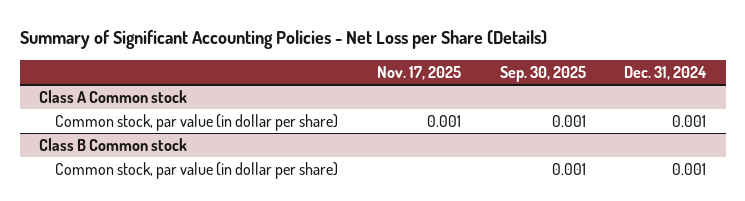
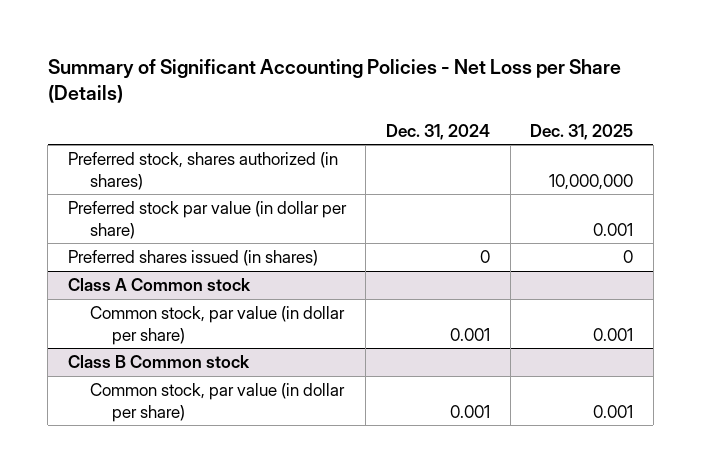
[376,65,461,80] Nov. 17, 2025 -> none
[499,65,586,82] Sep. 30, 2025 -> none
none -> [530,123,634,140] Dec. 31, 2025
none -> [67,151,338,190] Preferred stock, shares authorized (in shares)
none -> [67,200,347,239] Preferred stock par value (in dollar per share)
none -> [67,249,318,266] Preferred shares issued (in shares)

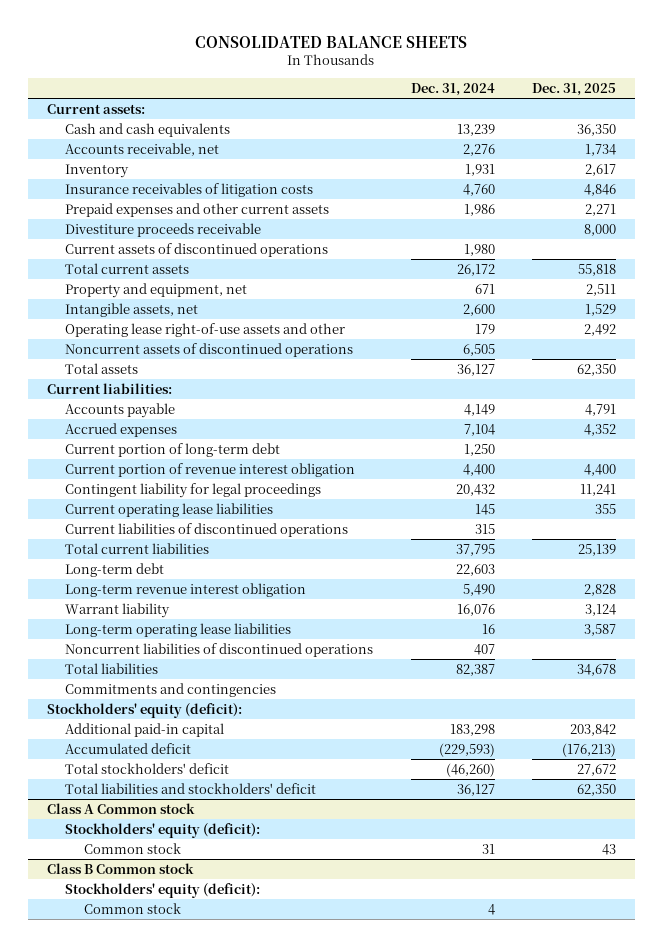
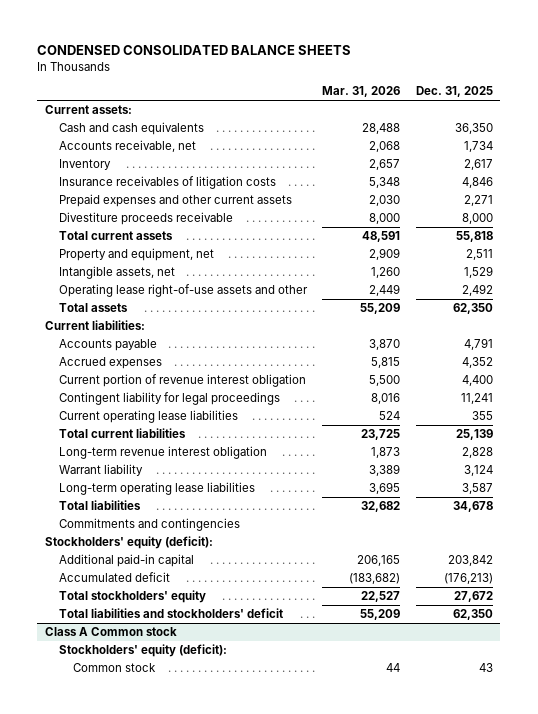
[195,36,468,49] CONSOLIDATED BALANCE SHEETS -> [37,45,352,56] CONDENSED CONSOLIDATED BALANCE SHEETS
[410,83,495,97] Dec. 31, 2024 -> none
none -> [322,86,401,98] Mar. 31, 2026
[65,242,329,257] Current assets of discontinued operations -> none
[65,342,354,357] Noncurrent assets of discontinued operations -> none
[65,442,281,457] Current portion of long-term debt -> none
[65,522,349,537] Current liabilities of discontinued operations -> none
[65,562,165,577] Long-term debt -> none
[65,642,374,657] Noncurrent liabilities of discontinued operations -> none
[65,762,230,774] Total stockholders' deficit -> [59,590,207,604] Total stockholders' equity
[46,862,194,874] Class B Common stock -> none
[65,882,261,898] Stockholders' equity (deficit): -> none
[84,902,182,914] Common stock -> none

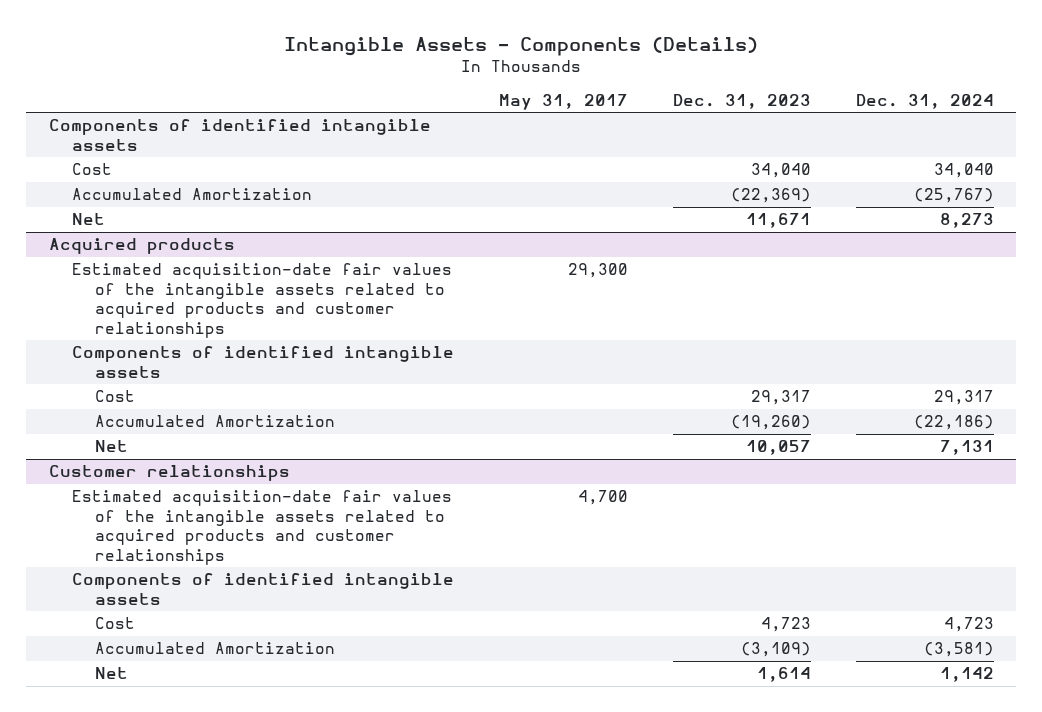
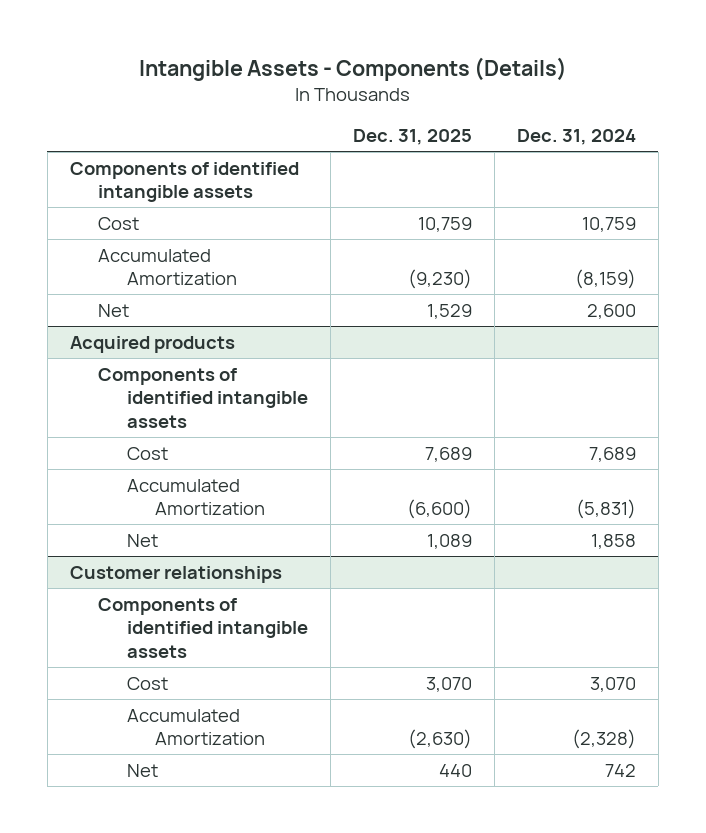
[498,93,628,110] May 31, 2017 -> none
[672,93,811,109] Dec. 31, 2023 -> none
none -> [352,129,472,146] Dec. 31, 2025
[933,163,994,179] 34,040 -> [581,216,636,232] 10,759
[913,188,994,204] (25,767) -> [574,269,636,290] (8,159)
[939,213,994,229] 8,273 -> [586,303,636,319] 2,600
[71,263,452,338] Estimated acquisition-date fair values of the intangible assets related to acquired products and customer relationships -> none
[933,390,994,406] 29,317 -> [588,446,636,462] 7,689
[913,415,994,431] (22,186) -> [575,499,636,520] (5,831)
[939,440,994,456] 7,131 -> [590,533,636,549] 1,858
[71,490,452,565] Estimated acquisition-date fair values of the intangible assets related to acquired products and customer relationships -> none
[943,617,994,633] 4,723 -> [589,676,636,692] 3,070
[923,642,994,658] (3,581) -> [571,729,636,750] (2,328)
[939,667,994,683] 1,142 -> [604,763,636,777] 742

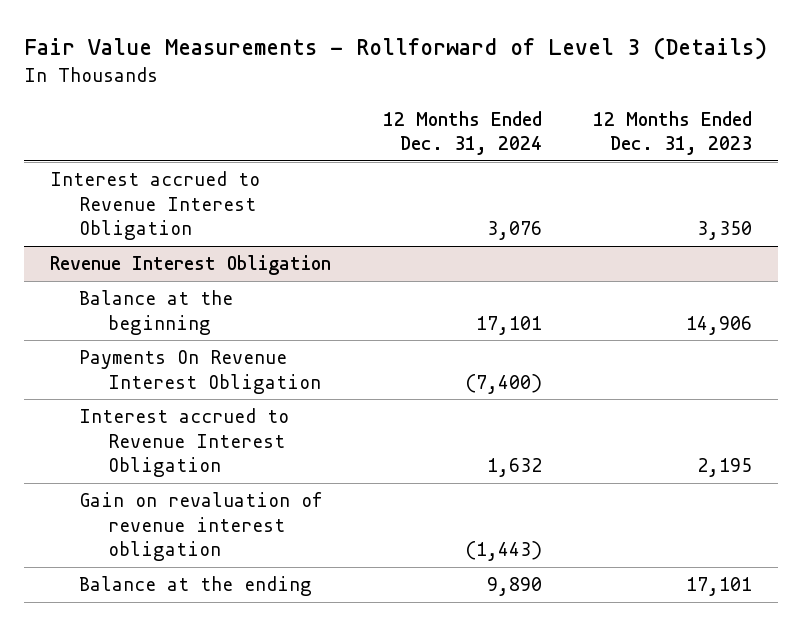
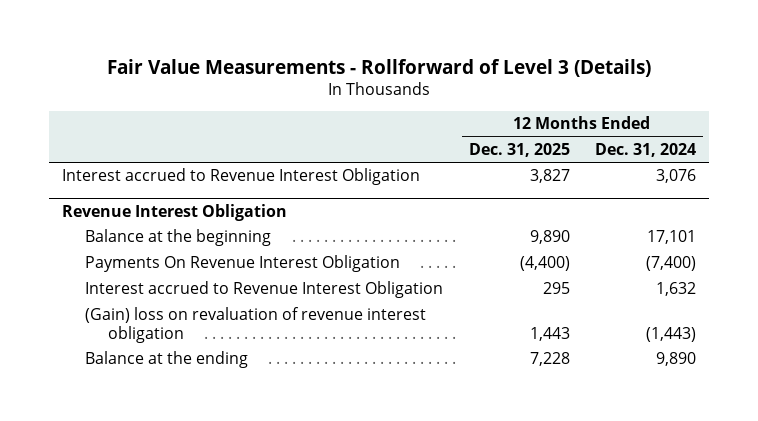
[593,110,753,156] 12 Months Ended Dec. 31, 2023 -> none
none -> [468,143,570,158] Dec. 31, 2025
[78,492,323,562] Gain on revaluation of revenue interest obligation -> [84,307,426,343] (Gain) loss on revaluation of revenue interest obligation

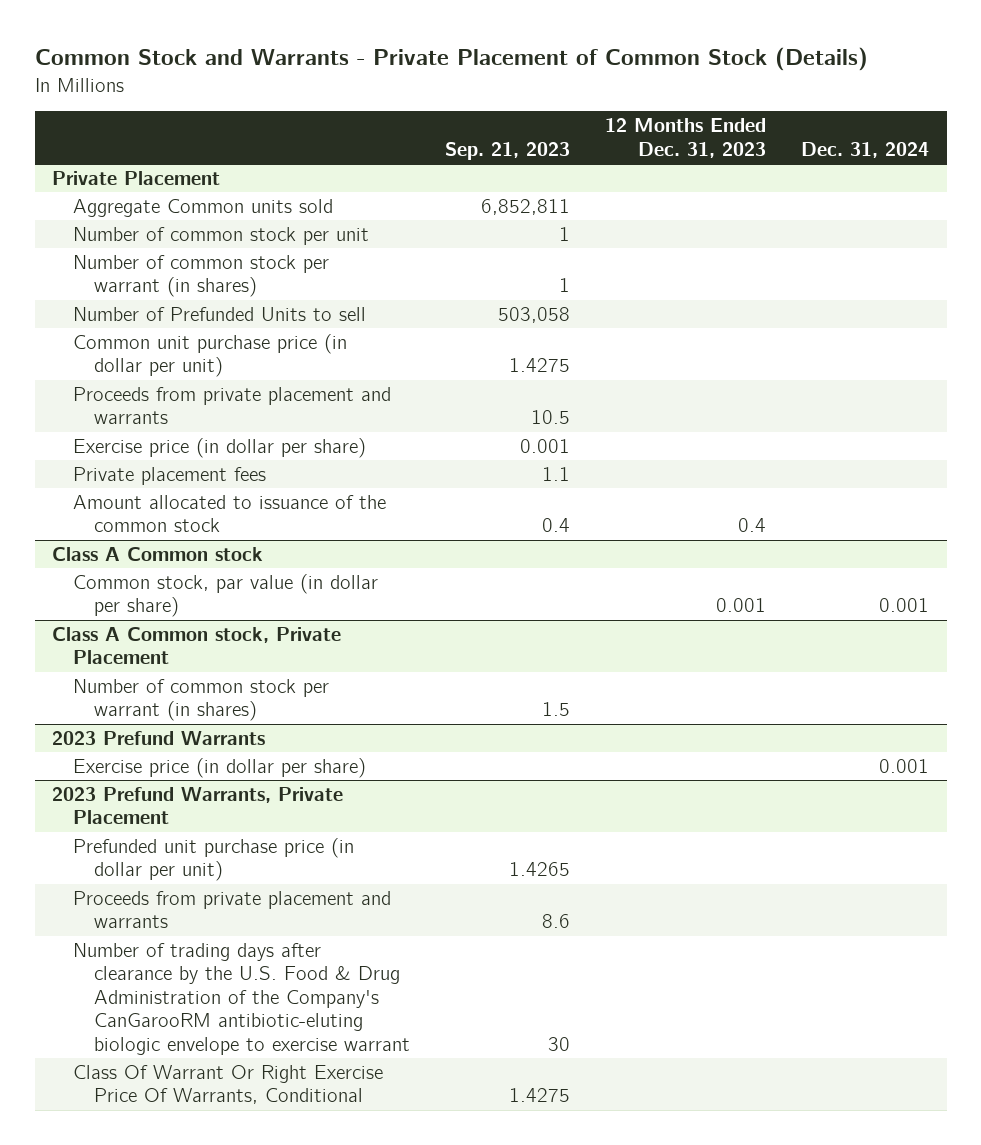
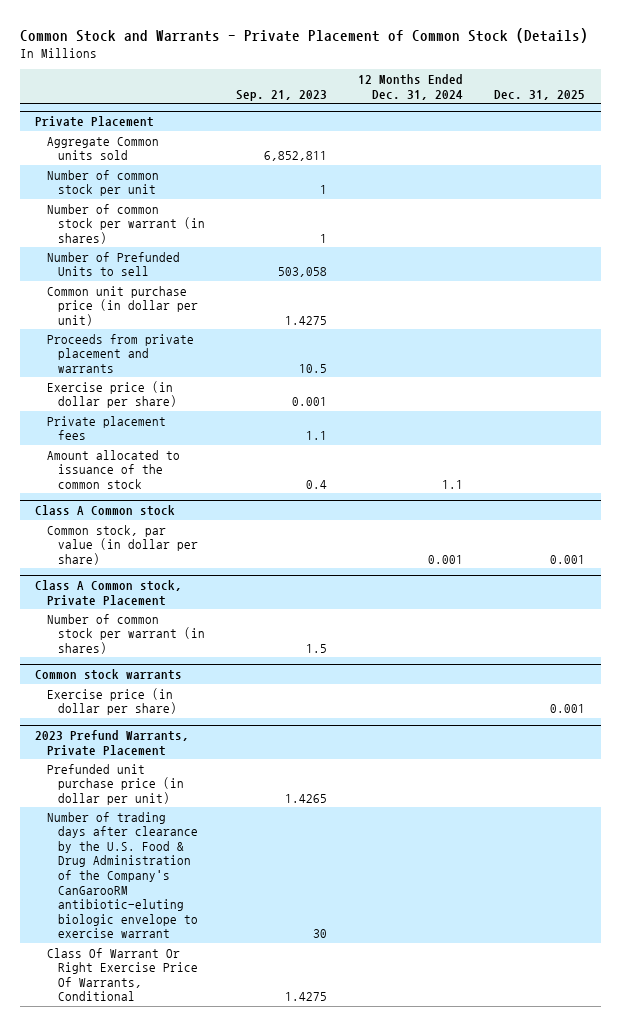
[605,118,767,158] 12 Months Ended Dec. 31, 2023 -> none
[801,141,930,158] Dec. 31, 2024 -> none
none -> [358,73,464,100] 12 Months Ended Dec. 31, 2024
none -> [494,89,586,100] Dec. 31, 2025
[52,730,266,745] 2023 Prefund Warrants -> none
none -> [35,668,183,680] Common stock warrants
[73,890,392,929] Proceeds from private placement and warrants -> none

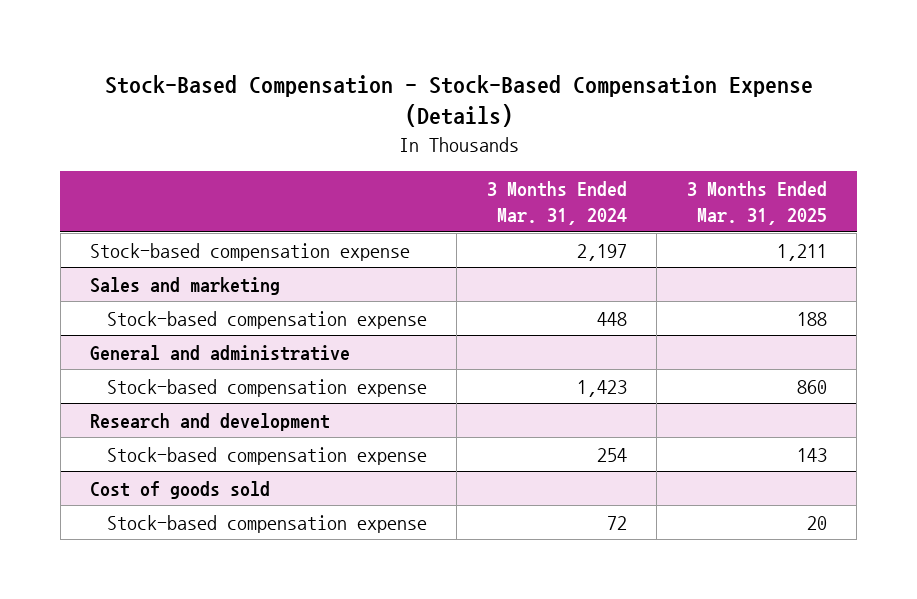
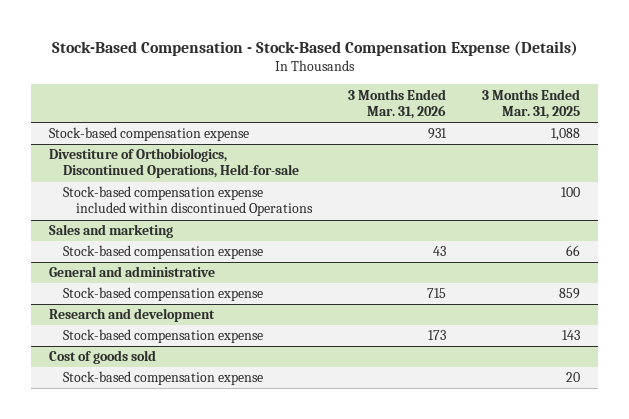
[486,180,627,225] 3 Months Ended Mar. 31, 2024 -> none
none -> [348,88,447,119] 3 Months Ended Mar. 31, 2026
[776,243,827,261] 1,211 -> [550,128,580,142] 1,088
none -> [49,148,299,179] Divestiture of Orthobiologics, Discontinued Operations, Held-for-sale
none -> [62,186,314,217] Stock-based compensation expense included within discontinued Operations
[796,311,827,326] 188 -> [565,245,580,257] 66
[796,379,827,394] 860 -> [558,288,580,300] 859

